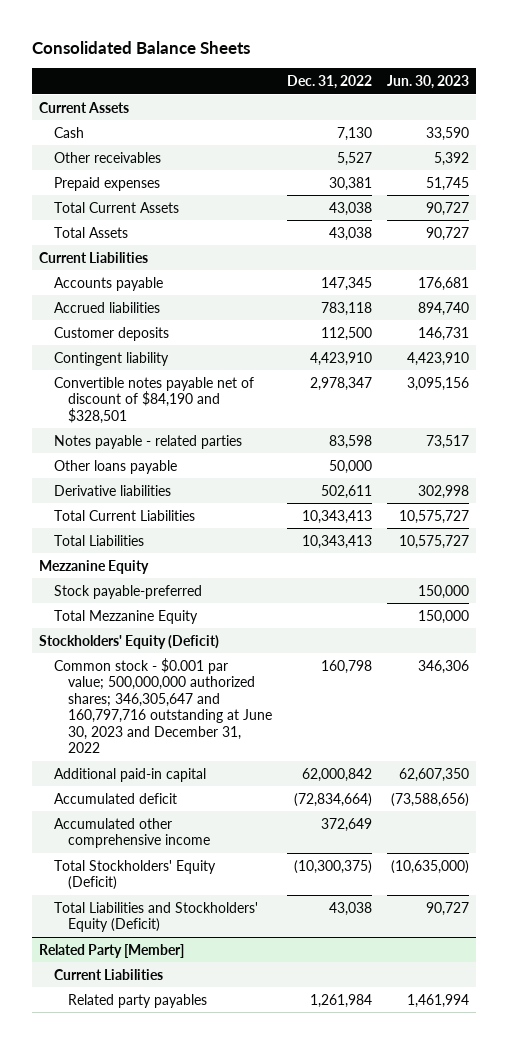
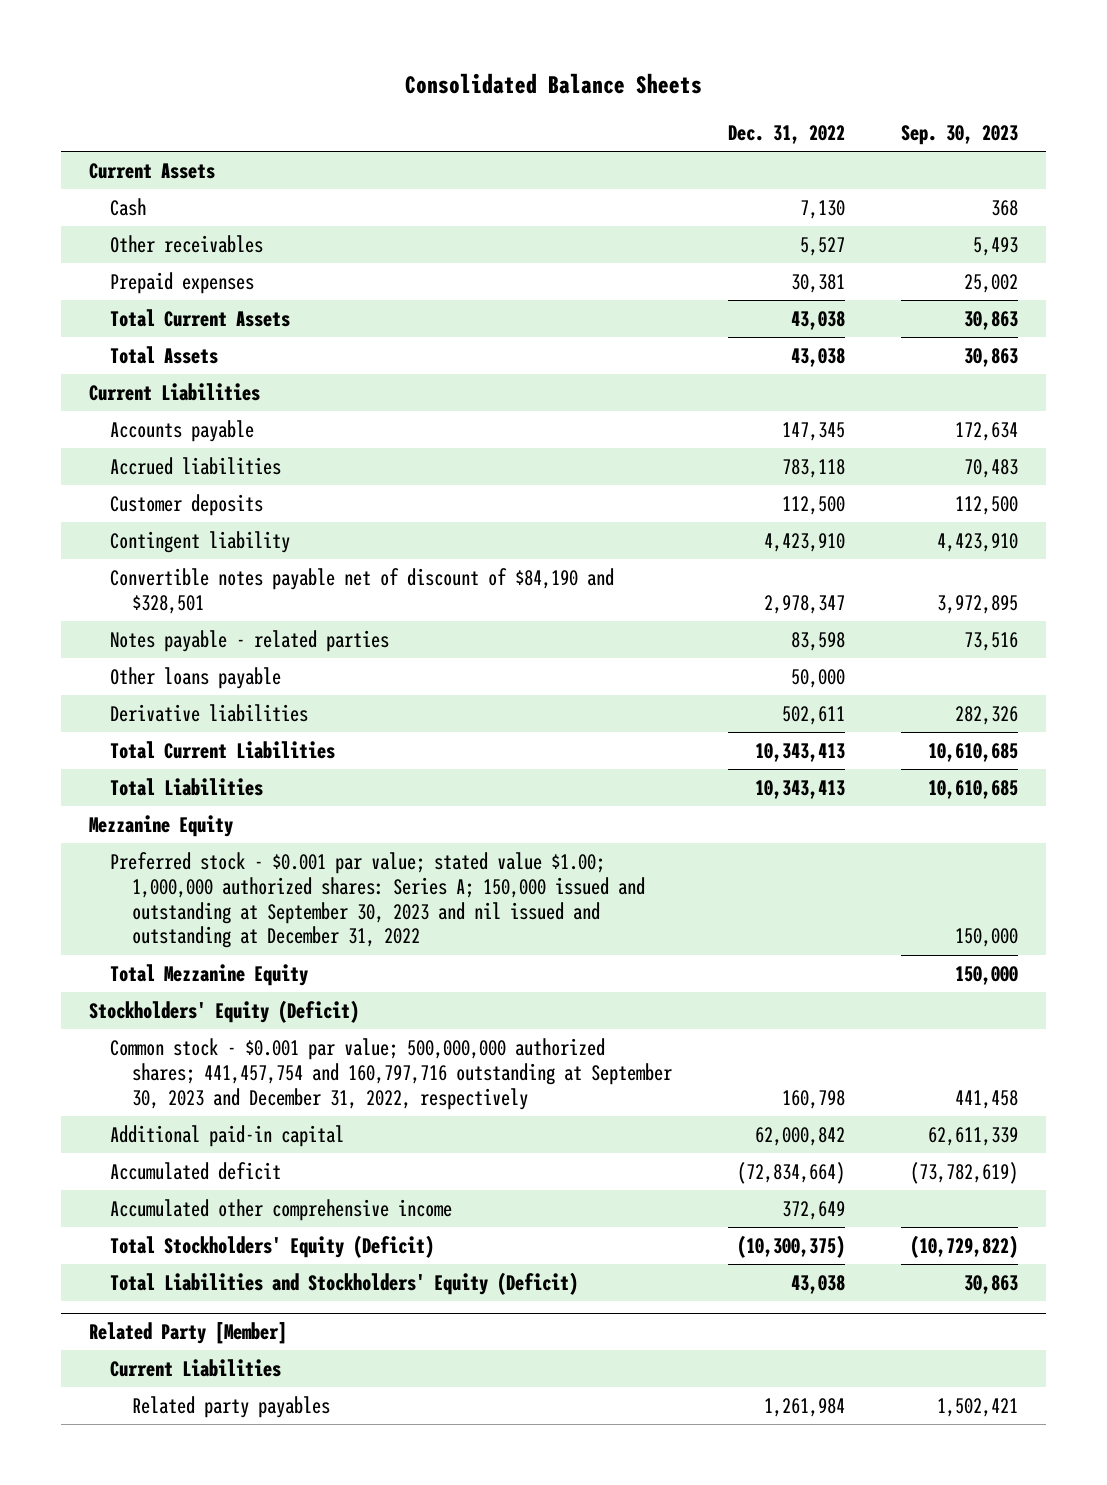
[387,75,470,90] Jun. 30, 2023 -> none
none -> [901,125,1019,146] Sep. 30, 2023
[53,584,202,599] Stock payable-preferred -> none
none -> [110,851,645,949] Preferred stock - $0.001 par value; stated value $1.00; 1,000,000 authorized shares: Series A; 150,000 issued and outstanding at September 30, 2023 and nil issued and outstanding at December 31, 2022
[53,657,273,754] Common stock - $0.001 par value; 500,000,000 authorized shares; 346,305,647 and 160,797,716 outstanding at June 30, 2023 and December 31, 2022 -> [110,1037,672,1110] Common stock - $0.001 par value; 500,000,000 authorized shares; 441,457,754 and 160,797,716 outstanding at September 30, 2023 and December 31, 2022, respectively

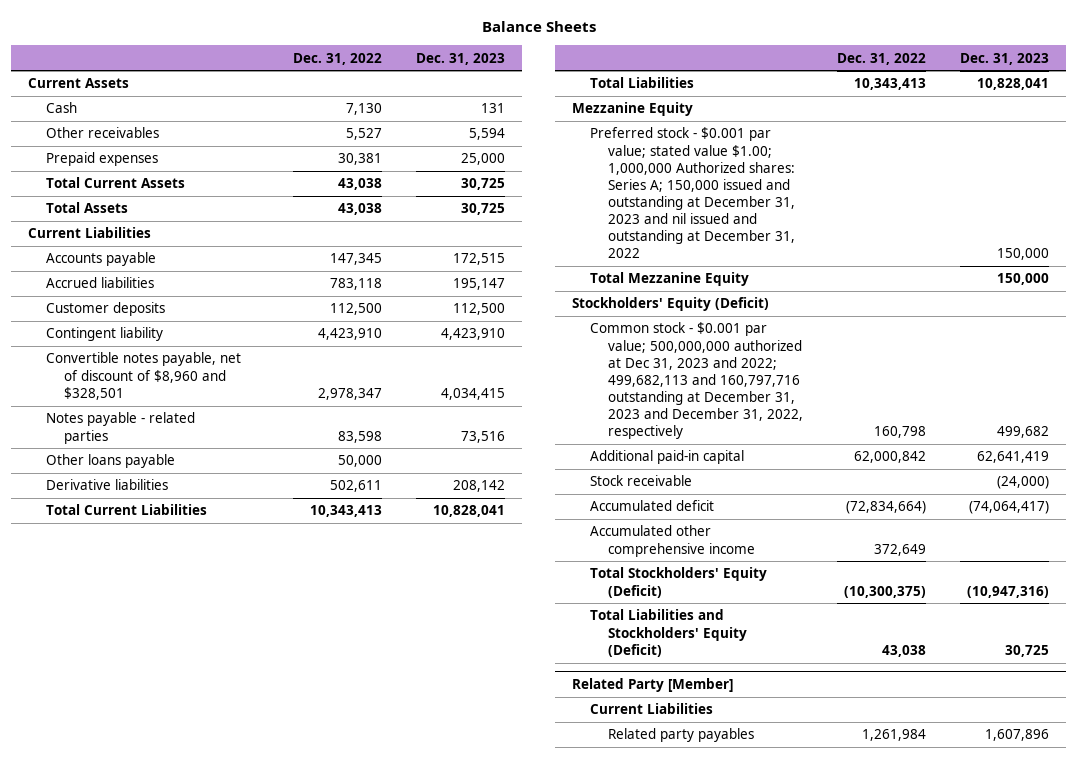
[404,73,702,95] Consolidated Balance Sheets -> [481,20,596,32] Balance Sheets
[901,125,1019,146] Sep. 30, 2023 -> none
none -> [416,52,506,65] Dec. 31, 2023
[110,567,615,614] Convertible notes payable net of discount of $84,190 and $328,501 -> [46,352,242,400] Convertible notes payable, net of discount of $8,960 and $328,501
[110,851,645,949] Preferred stock - $0.001 par value; stated value $1.00; 1,000,000 authorized shares: Series A; 150,000 issued and outstanding at September 30, 2023 and nil issued and outstanding at December 31, 2022 -> [590,127,796,258] Preferred stock - $0.001 par value; stated value $1.00; 1,000,000 Authorized shares: Series A; 150,000 issued and outstanding at December 31, 2023 and nil issued and outstanding at December 31, 2022
[110,1037,672,1110] Common stock - $0.001 par value; 500,000,000 authorized shares; 441,457,754 and 160,797,716 outstanding at September 30, 2023 and December 31, 2022, respectively -> [590,322,804,439] Common stock - $0.001 par value; 500,000,000 authorized at Dec 31, 2023 and 2022; 499,682,113 and 160,797,716 outstanding at December 31, 2023 and December 31, 2022, respectively
none -> [590,475,693,487] Stock receivable

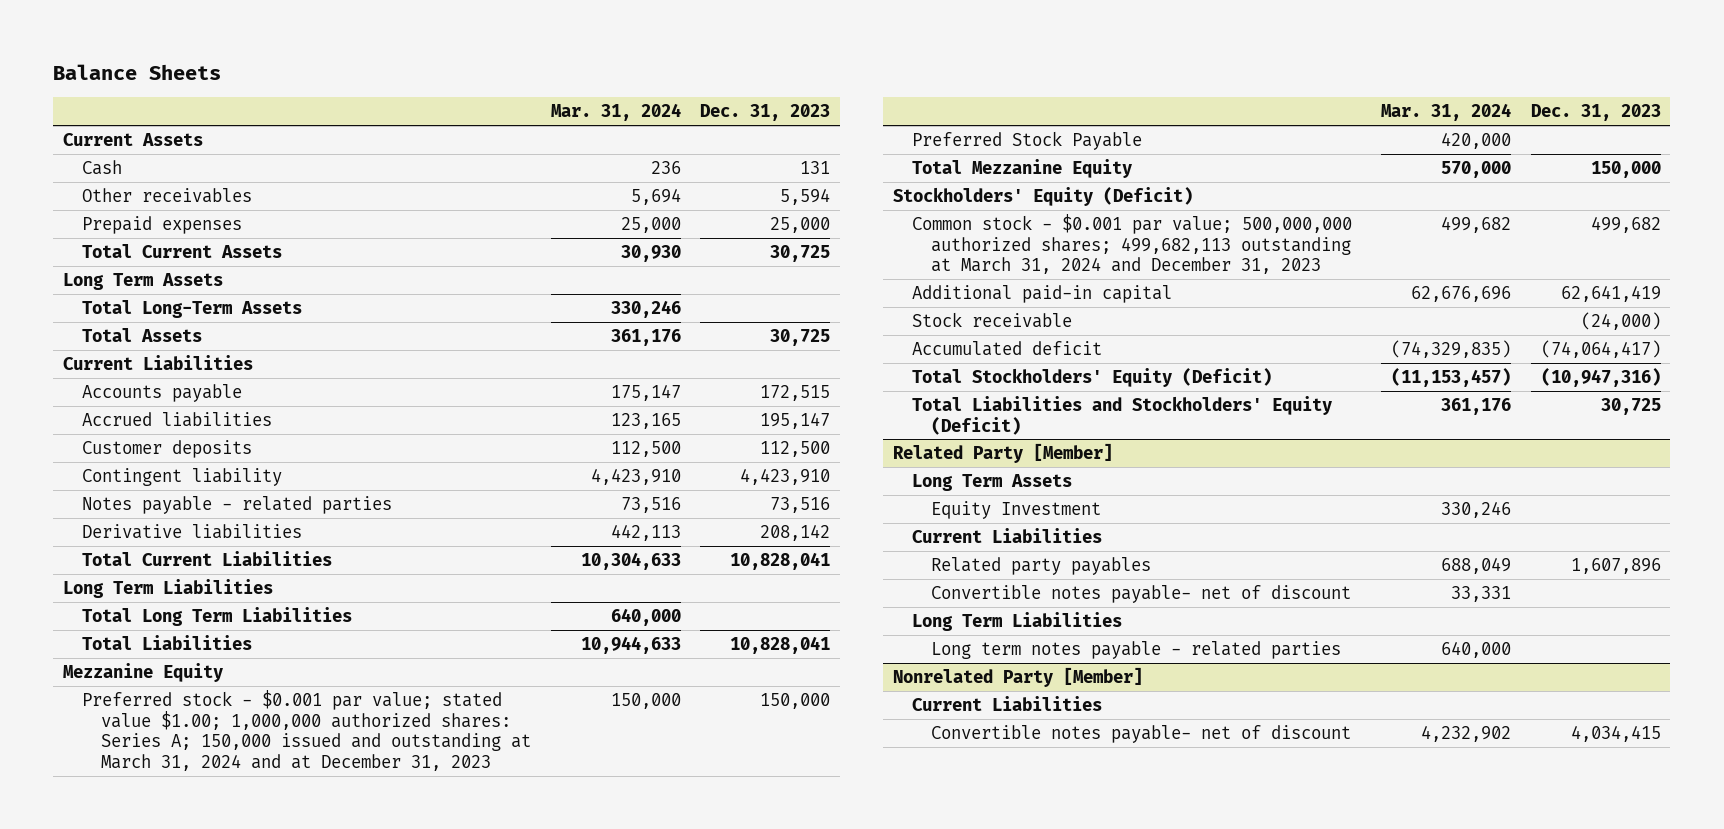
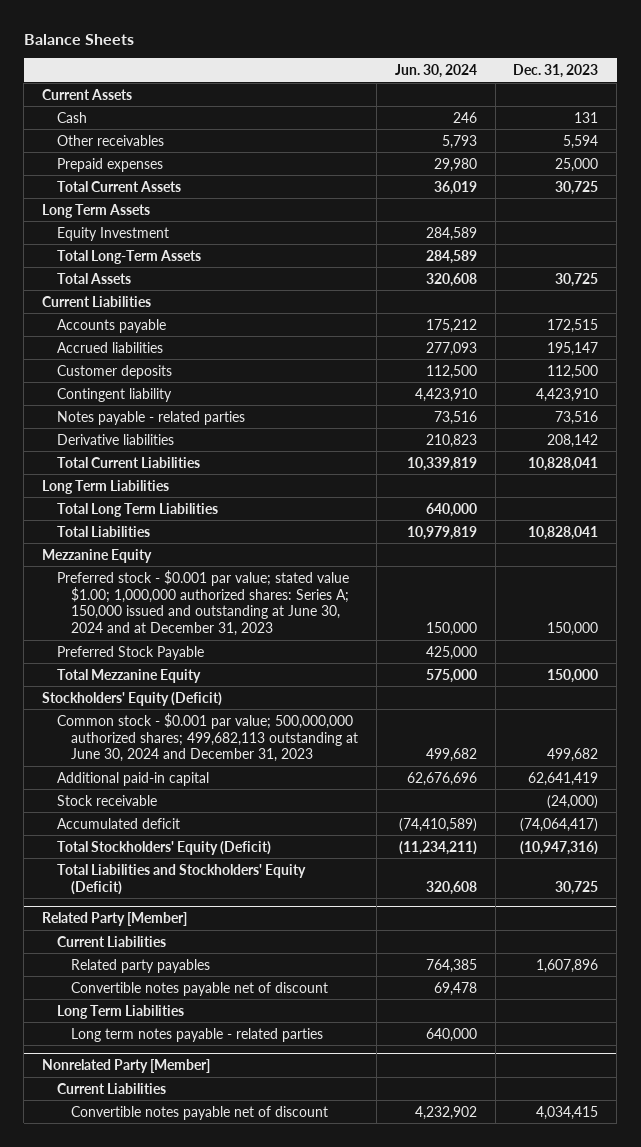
[550,103,681,122] Mar. 31, 2024 -> none
none -> [394,63,477,78] Jun. 30, 2024
none -> [56,226,169,241] Equity Investment
[82,689,531,772] Preferred stock - $0.001 par value; stated value $1.00; 1,000,000 authorized shares: Series A; 150,000 issued and outstanding at March 31, 2024 and at December 31, 2023 -> [56,569,350,637] Preferred stock - $0.001 par value; stated value $1.00; 1,000,000 authorized shares: Series A; 150,000 issued and outstanding at June 30, 2024 and at December 31, 2023
[912,213,1353,275] Common stock - $0.001 par value; 500,000,000 authorized shares; 499,682,113 outstanding at March 31, 2024 and December 31, 2023 -> [56,712,359,763] Common stock - $0.001 par value; 500,000,000 authorized shares; 499,682,113 outstanding at June 30, 2024 and December 31, 2023
[912,473,1073,491] Long Term Assets -> none
[930,500,1101,519] Equity Investment -> none
[930,584,1351,603] Convertible notes payable- net of discount -> [71,981,329,996] Convertible notes payable net of discount
[930,724,1351,743] Convertible notes payable- net of discount -> [71,1105,329,1120] Convertible notes payable net of discount

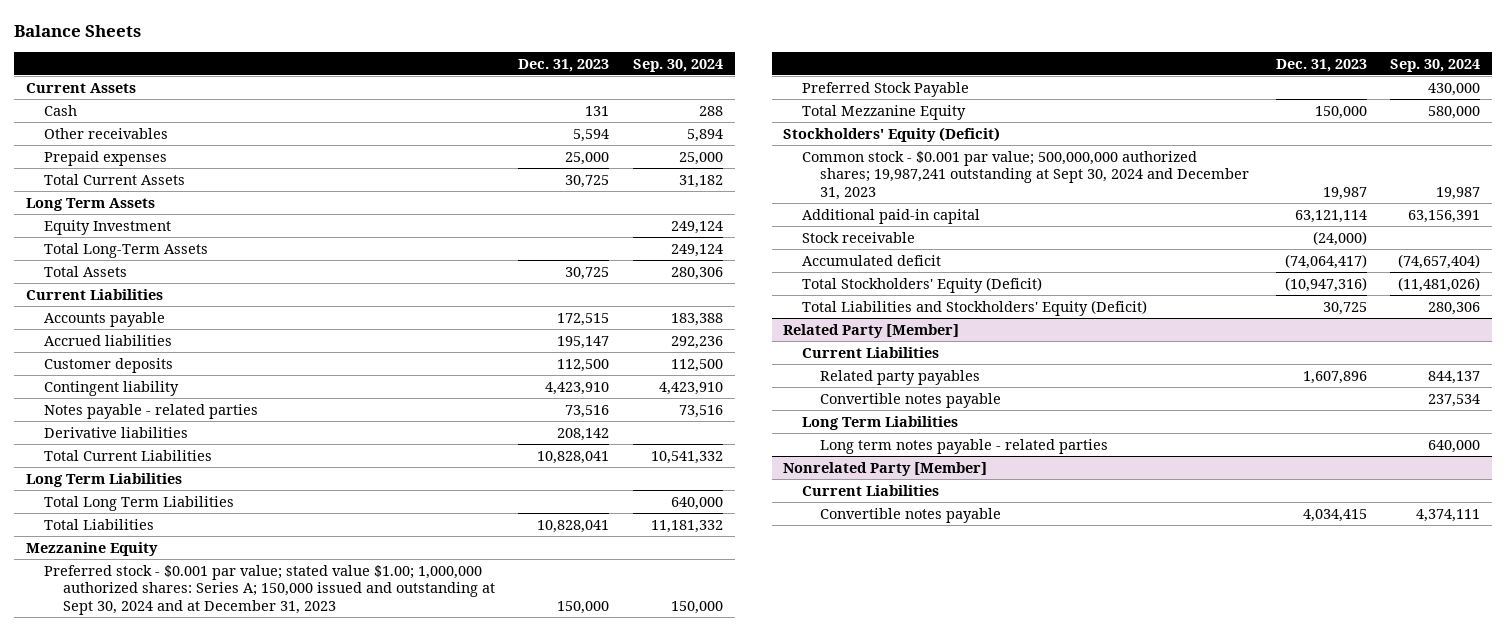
[394,63,477,78] Jun. 30, 2024 -> none
none -> [632,58,723,72] Sep. 30, 2024
[56,569,350,637] Preferred stock - $0.001 par value; stated value $1.00; 1,000,000 authorized shares: Series A; 150,000 issued and outstanding at June 30, 2024 and at December 31, 2023 -> [44,564,495,615] Preferred stock - $0.001 par value; stated value $1.00; 1,000,000 authorized shares: Series A; 150,000 issued and outstanding at Sept 30, 2024 and at December 31, 2023
[56,712,359,763] Common stock - $0.001 par value; 500,000,000 authorized shares; 499,682,113 outstanding at June 30, 2024 and December 31, 2023 -> [801,150,1250,200] Common stock - $0.001 par value; 500,000,000 authorized shares; 19,987,241 outstanding at Sept 30, 2024 and December 31, 2023
[547,748,599,763] 499,682 -> [1322,186,1367,200] 19,987
[528,771,599,786] 62,641,419 -> [1294,209,1367,223] 63,121,114
[71,981,329,996] Convertible notes payable net of discount -> [820,392,1002,408] Convertible notes payable
[71,1105,329,1120] Convertible notes payable net of discount -> [820,507,1002,523] Convertible notes payable

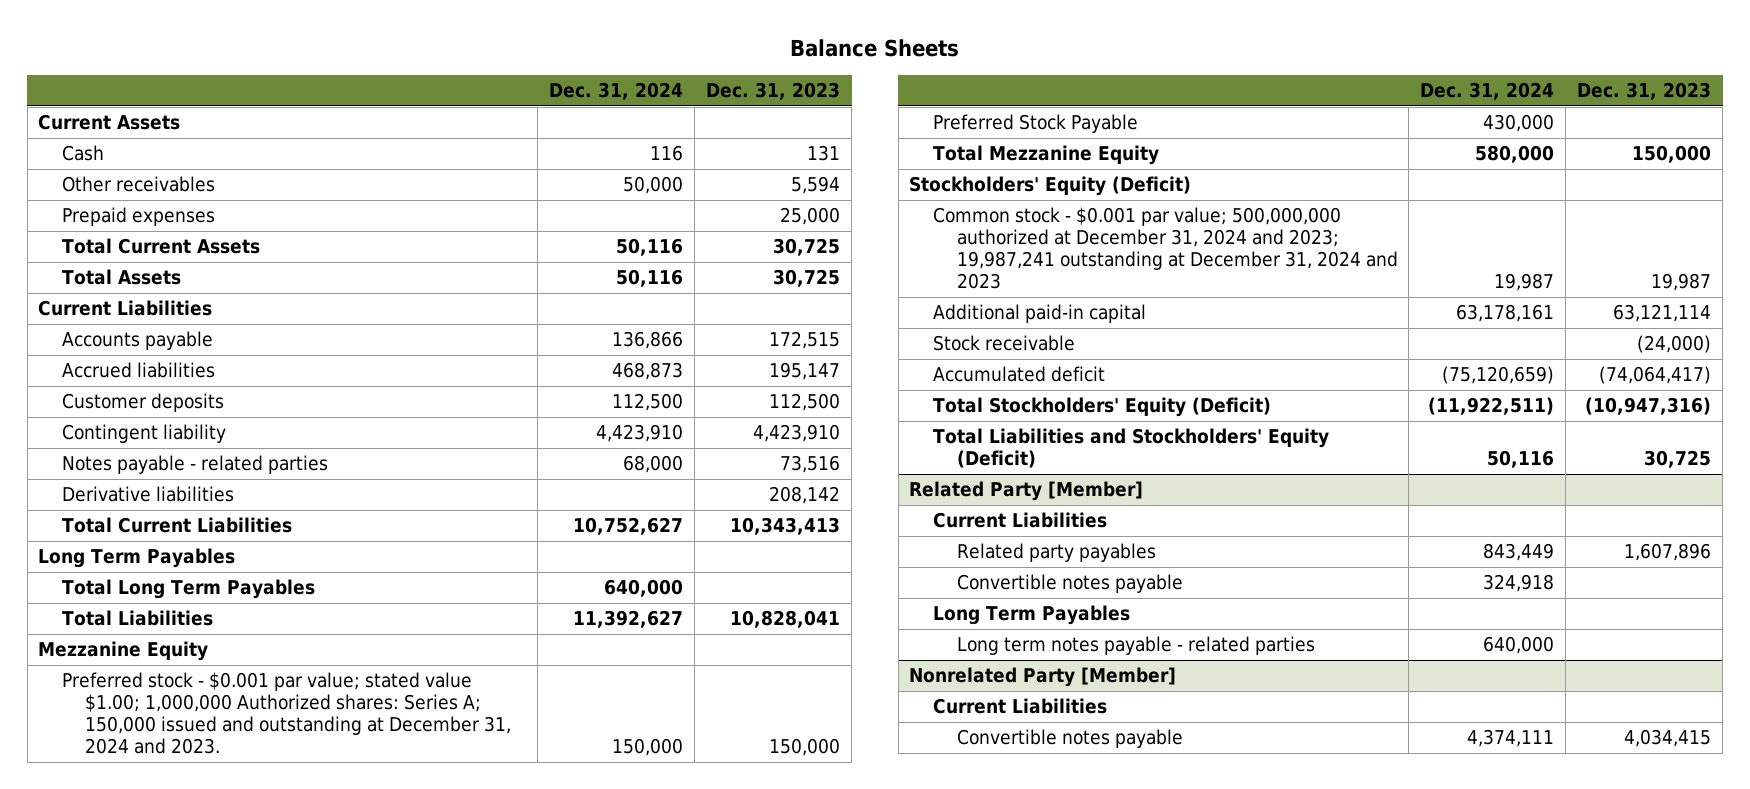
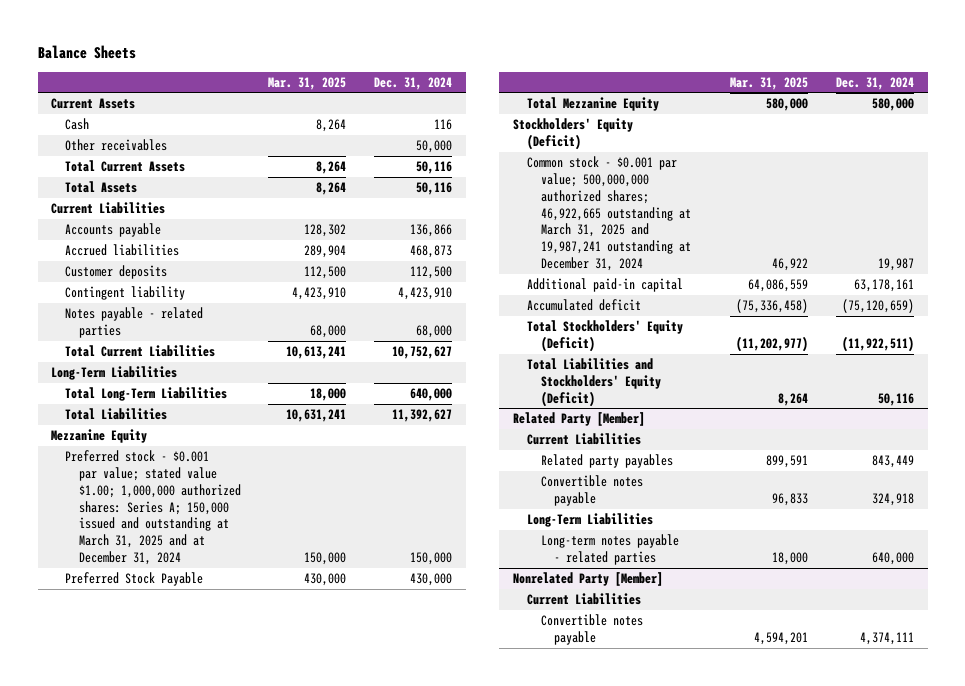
[706,82,841,101] Dec. 31, 2023 -> none
none -> [268,76,347,90] Mar. 31, 2025
[61,207,215,227] Prepaid expenses -> none
[61,486,234,503] Derivative liabilities -> none
[38,548,236,569] Long Term Payables -> [51,366,178,381] Long-Term Liabilities
[61,579,315,600] Total Long Term Payables -> [65,387,228,402] Total Long-Term Liabilities
[61,672,512,755] Preferred stock - $0.001 par value; stated value $1.00; 1,000,000 Authorized shares: Series A; 150,000 issued and outstanding at December 31, 2024 and 2023. -> [65,450,241,566] Preferred stock - $0.001 par value; stated value $1.00; 1,000,000 authorized shares: Series A; 150,000 issued and outstanding at March 31, 2025 and at December 31, 2024
[933,207,1398,290] Common stock - $0.001 par value; 500,000,000 authorized at December 31, 2024 and 2023; 19,987,241 outstanding at December 31, 2024 and 2023 -> [526,156,691,272] Common stock - $0.001 par value; 500,000,000 authorized shares; 46,922,665 outstanding at March 31, 2025 and 19,987,241 outstanding at December 31, 2024
[933,335,1076,352] Stock receivable -> none
[933,605,1131,626] Long Term Payables -> [526,513,653,528] Long-Term Liabilities
[956,636,1315,656] Long term notes payable - related parties -> [540,534,679,565] Long-term notes payable - related parties

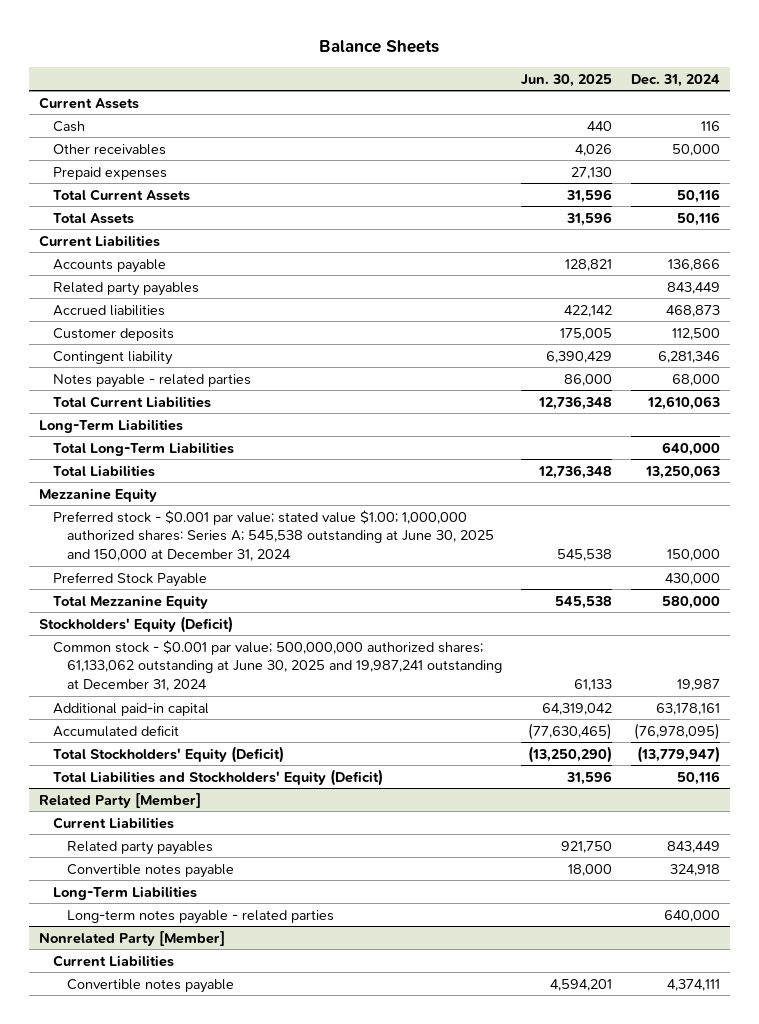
[268,76,347,90] Mar. 31, 2025 -> none
none -> [521,73,613,87] Jun. 30, 2025
none -> [53,166,168,180] Prepaid expenses
none -> [53,281,200,296] Related party payables
[398,287,453,301] 4,423,910 -> [658,350,721,363] 6,281,346
[392,346,453,360] 10,752,627 -> [647,395,721,410] 12,610,063
[392,409,453,423] 11,392,627 -> [645,464,721,479] 13,250,063
[65,450,241,566] Preferred stock - $0.001 par value; stated value $1.00; 1,000,000 authorized shares: Series A; 150,000 issued and outstanding at March 31, 2025 and at December 31, 2024 -> [53,509,495,562] Preferred stock - $0.001 par value; stated value $1.00; 1,000,000 authorized shares: Series A; 545,538 outstanding at June 30, 2025 and 150,000 at December 31, 2024
[526,156,691,272] Common stock - $0.001 par value; 500,000,000 authorized shares; 46,922,665 outstanding at March 31, 2025 and 19,987,241 outstanding at December 31, 2024 -> [53,639,503,692] Common stock - $0.001 par value; 500,000,000 authorized shares; 61,133,062 outstanding at June 30, 2025 and 19,987,241 outstanding at December 31, 2024
[842,299,915,314] (75,120,659) -> [634,722,721,740] (76,978,095)
[842,335,915,352] (11,922,511) -> [637,745,721,763] (13,779,947)

